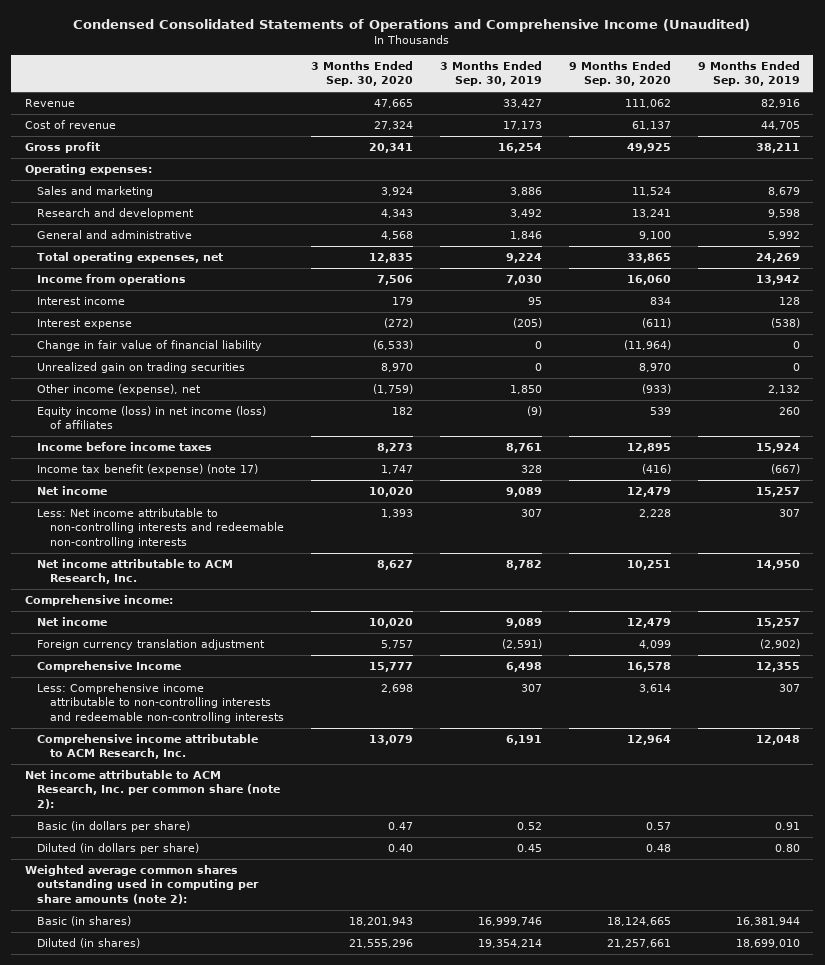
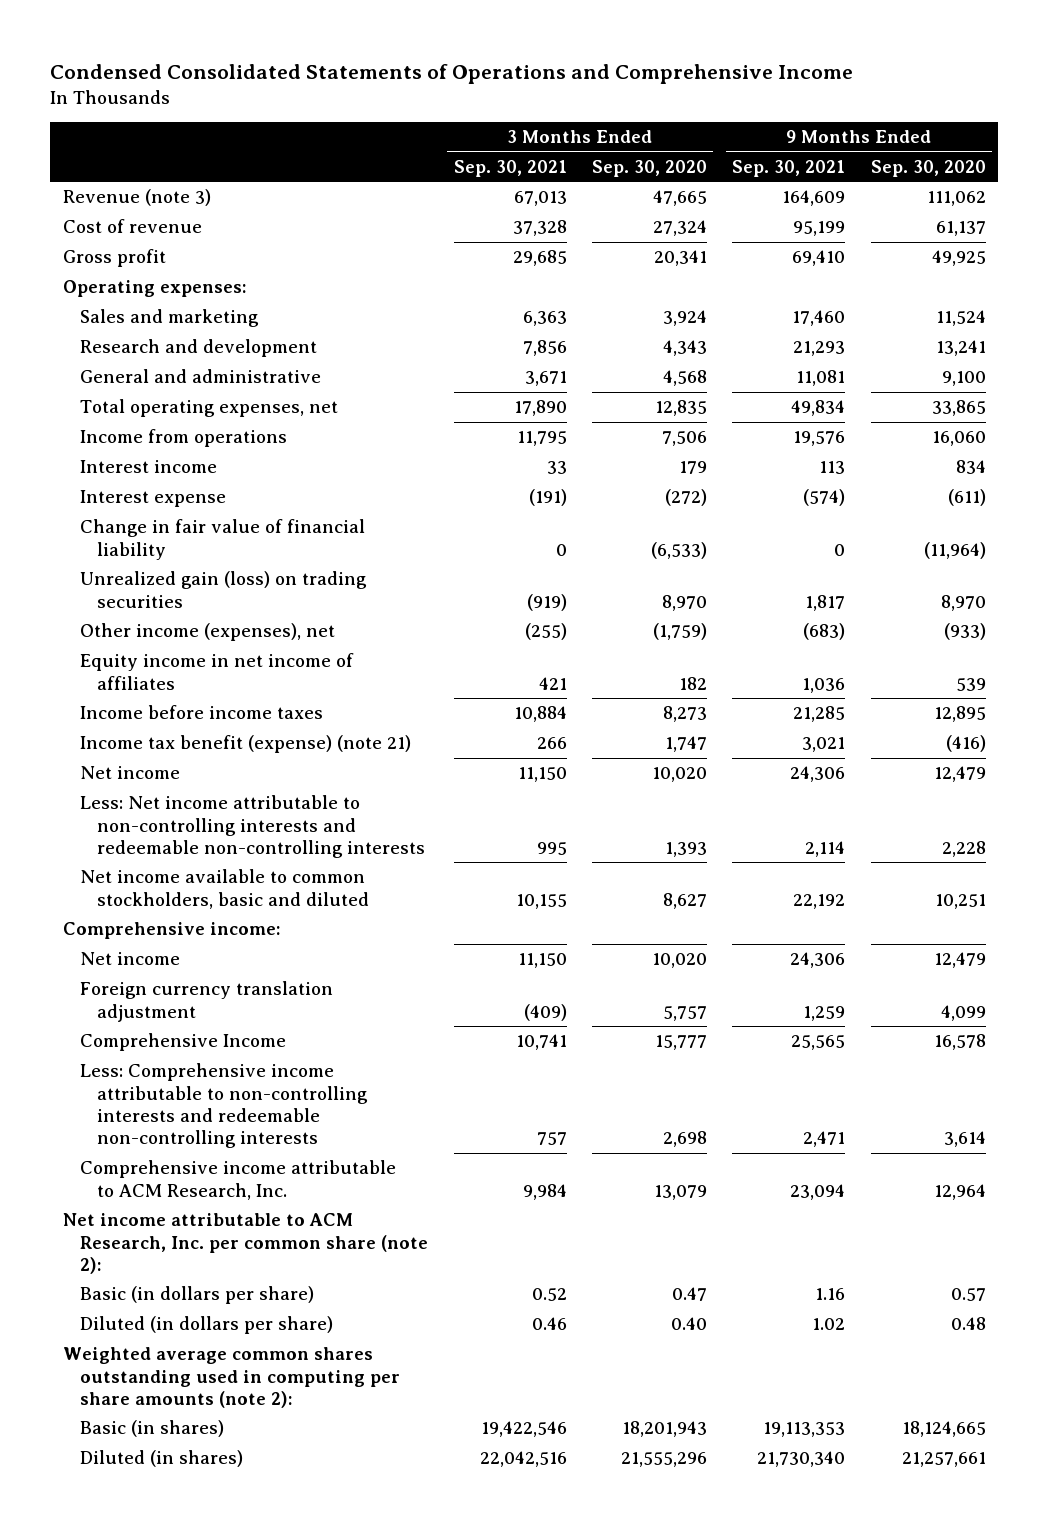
[73,18,751,32] Condensed Consolidated Statements of Operations and Comprehensive Income (Unaudited) -> [50,63,854,84] Condensed Consolidated Statements of Operations and Comprehensive Income
[439,60,542,87] 3 Months Ended Sep. 30, 2019 -> none
[697,60,800,87] 9 Months Ended Sep. 30, 2019 -> none
none -> [453,159,567,177] Sep. 30, 2021
none -> [732,159,846,177] Sep. 30, 2021
[24,98,75,107] Revenue -> [63,189,212,207] Revenue (note 3)
[37,361,246,373] Unrealized gain on trading securities -> [80,571,368,608] Unrealized gain (loss) on trading securities
[37,383,202,395] Other income (expense), net -> [80,623,336,642] Other income (expenses), net
[37,405,267,430] Equity income (loss) in net income (loss) of affiliates -> [80,653,355,690] Equity income in net income of affiliates
[37,463,259,475] Income tax benefit (expense) (note 17) -> [80,735,412,754] Income tax benefit (expense) (note 21)
[37,558,234,585] Net income attributable to ACM Research, Inc. -> [80,869,370,909] Net income available to common stockholders, basic and diluted

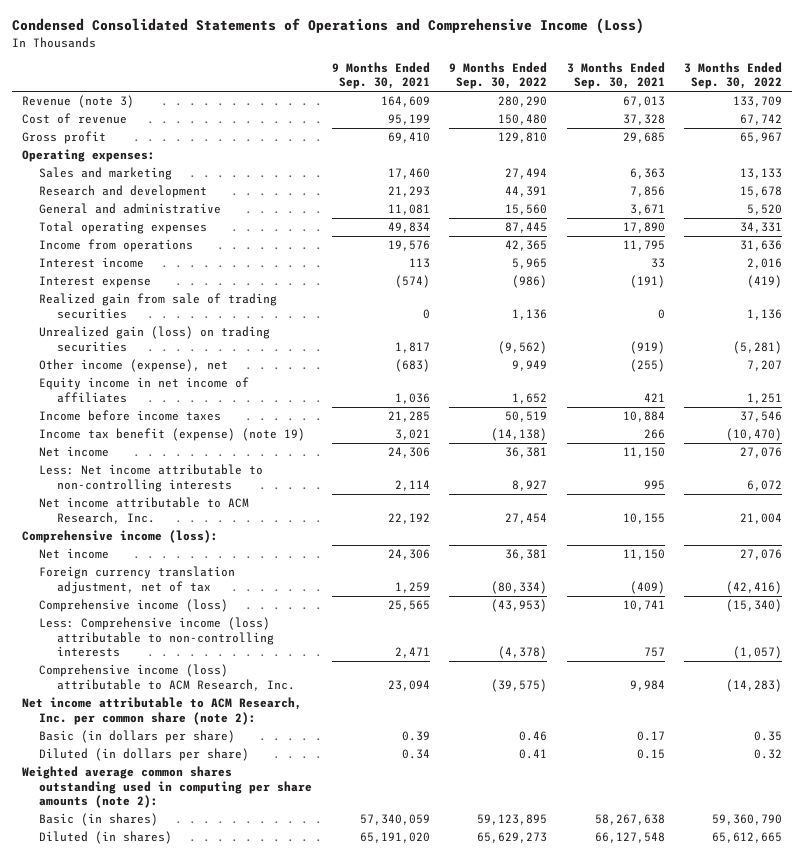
[50,63,854,84] Condensed Consolidated Statements of Operations and Comprehensive Income -> [11,18,644,35] Condensed Consolidated Statements of Operations and Comprehensive Income (Loss)
[591,159,707,177] Sep. 30, 2020 -> none
[870,159,986,177] Sep. 30, 2020 -> none
none -> [449,61,548,90] 9 Months Ended Sep. 30, 2022
none -> [684,61,783,90] 3 Months Ended Sep. 30, 2022
[80,399,339,418] Total operating expenses, net -> [39,221,208,235] Total operating expenses
[80,519,366,560] Change in fair value of financial liability -> none
none -> [39,293,278,319] Realized gain from sale of trading securities
[80,623,336,642] Other income (expenses), net -> [39,359,229,373] Other income (expense), net
[80,735,412,754] Income tax benefit (expense) (note 21) -> [39,428,306,442] Income tax benefit (expense) (note 19)
[80,795,426,858] Less: Net income attributable to non-controlling interests and redeemable non-controlling interests -> [39,464,264,492] Less: Net income attributable to non-controlling interests
[80,869,370,909] Net income available to common stockholders, basic and diluted -> [39,497,250,524] Net income attributable to ACM Research, Inc.
[63,922,282,940] Comprehensive income: -> [21,530,218,544] Comprehensive income (loss):
[80,981,334,1022] Foreign currency translation adjustment -> [39,566,236,594] Foreign currency translation adjustment, net of tax
[80,1033,287,1052] Comprehensive Income -> [39,599,229,613] Comprehensive income (loss)
[80,1063,369,1149] Less: Comprehensive income attributable to non-controlling interests and redeemable non-controlling interests -> [39,617,275,657] Less: Comprehensive income (loss) attributable to non-controlling interests
[80,1160,397,1200] Comprehensive income attributable to ACM Research, Inc. -> [39,664,296,691] Comprehensive income (loss) attributable to ACM Research, Inc.
[531,1288,567,1302] 0.52 -> [636,731,665,742] 0.17
[815,1288,846,1301] 1.16 -> [401,731,430,742] 0.39
[531,1317,567,1331] 0.46 -> [636,749,665,760] 0.15
[812,1318,846,1331] 1.02 -> [401,749,430,760] 0.34
[480,1421,567,1438] 19,422,546 -> [594,814,665,826] 58,267,638
[763,1422,846,1438] 19,113,353 -> [359,814,430,826] 57,340,059
[479,1451,567,1468] 22,042,516 -> [594,832,665,844] 66,127,548
[757,1451,846,1468] 21,730,340 -> [359,832,430,844] 65,191,020

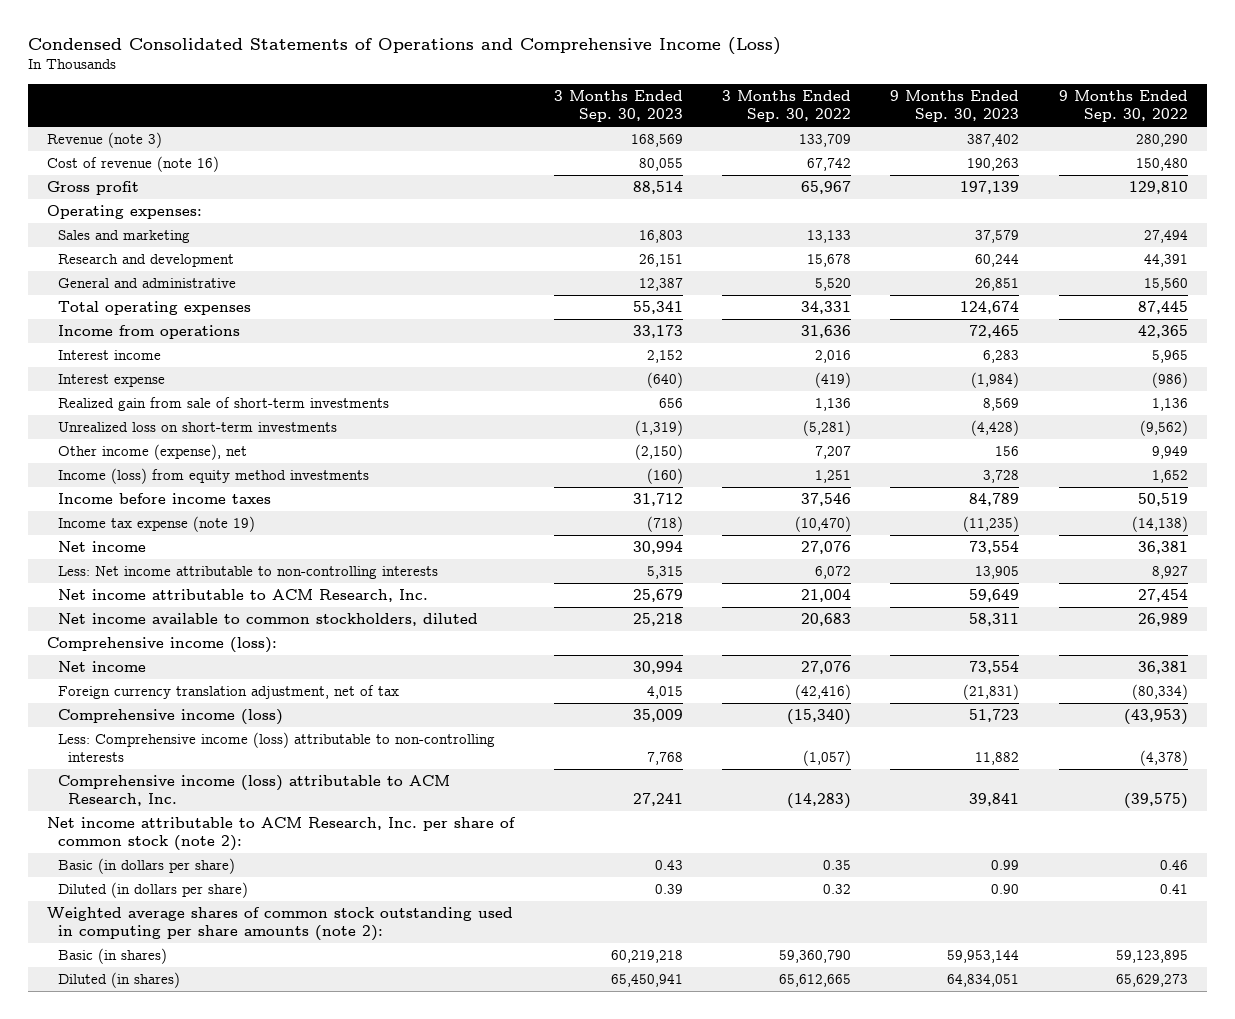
[331,61,430,90] 9 Months Ended Sep. 30, 2021 -> none
[566,61,665,90] 3 Months Ended Sep. 30, 2021 -> none
none -> [553,89,683,123] 3 Months Ended Sep. 30, 2023
none -> [890,89,1020,123] 9 Months Ended Sep. 30, 2023
[21,113,127,125] Cost of revenue -> [47,155,220,172] Cost of revenue (note 16)
[39,293,278,319] Realized gain from sale of trading securities -> [57,396,389,411] Realized gain from sale of short-term investments
[39,326,271,352] Unrealized gain (loss) on trading securities -> [57,421,337,432] Unrealized loss on short-term investments
[39,377,250,403] Equity income in net income of affiliates -> [57,467,369,484] Income (loss) from equity method investments
[39,428,306,442] Income tax benefit (expense) (note 19) -> [57,515,255,532] Income tax expense (note 19)
none -> [57,612,478,626] Net income available to common stockholders, diluted
[21,697,302,725] Net income attributable to ACM Research, Inc. per common share (note 2): -> [47,816,517,852] Net income attributable to ACM Research, Inc. per share of common stock (note 2):
[21,766,313,808] Weighted average common shares outstanding used in computing per share amounts (note 2): -> [47,906,514,942] Weighted average shares of common stock outstanding used in computing per share amounts (note 2):

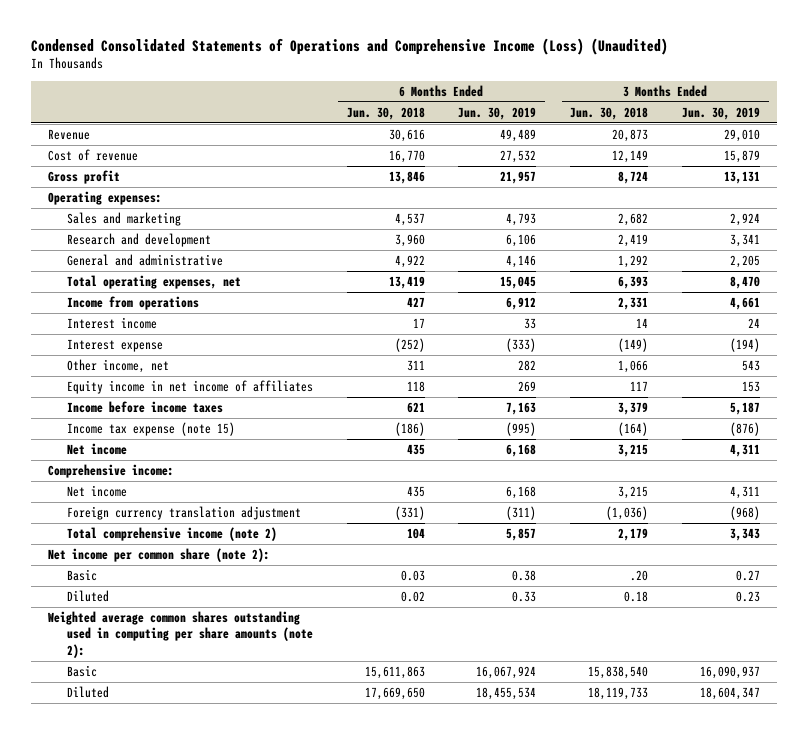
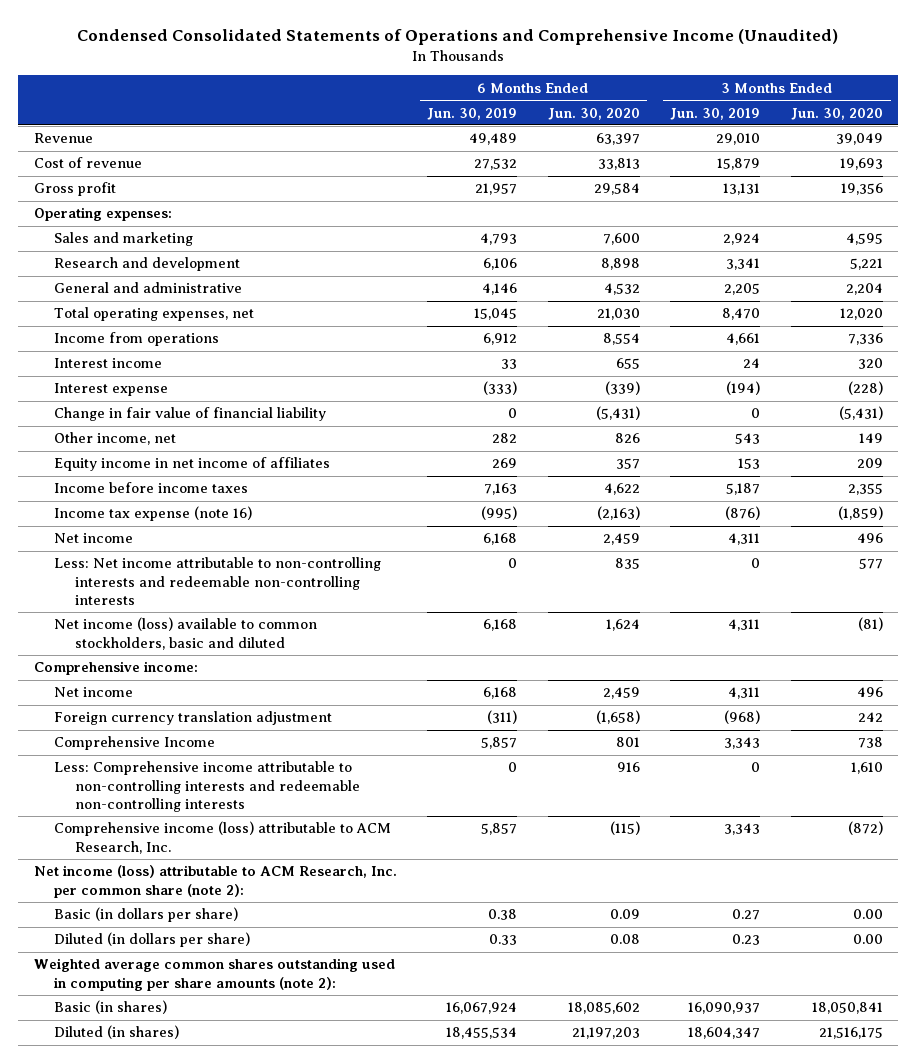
[31,38,669,56] Condensed Consolidated Statements of Operations and Comprehensive Income (Loss) (Unaudited) -> [77,28,839,45] Condensed Consolidated Statements of Operations and Comprehensive Income (Unaudited)
[346,106,425,120] Jun. 30, 2018 -> none
[570,106,649,120] Jun. 30, 2018 -> none
none -> [547,107,640,120] Jun. 30, 2020
none -> [790,107,883,120] Jun. 30, 2020
none -> [54,407,327,422] Change in fair value of financial liability
[66,421,235,436] Income tax expense (note 15) -> [54,506,253,522] Income tax expense (note 16)
none -> [54,557,382,605] Less: Net income attributable to non-controlling interests and redeemable non-controlling interests
none -> [54,617,318,650] Net income (loss) available to common stockholders, basic and diluted
none -> [54,736,216,751] Comprehensive Income
none -> [54,761,360,812] Less: Comprehensive income attributable to non-controlling interests and redeemable non-controlling interests
[66,526,277,541] Total comprehensive income (note 2) -> [54,821,392,854] Comprehensive income (loss) attributable to ACM Research, Inc.
[48,547,271,562] Net income per common share (note 2): -> [33,865,397,898] Net income (loss) attributable to ACM Research, Inc. per common share (note 2):
[66,568,97,581] Basic -> [54,907,239,923] Basic (in dollars per share)
[66,589,109,602] Diluted -> [54,932,251,948] Diluted (in dollars per share)
[66,664,97,677] Basic -> [54,1000,168,1015] Basic (in shares)
[66,685,109,698] Diluted -> [54,1025,180,1040] Diluted (in shares)

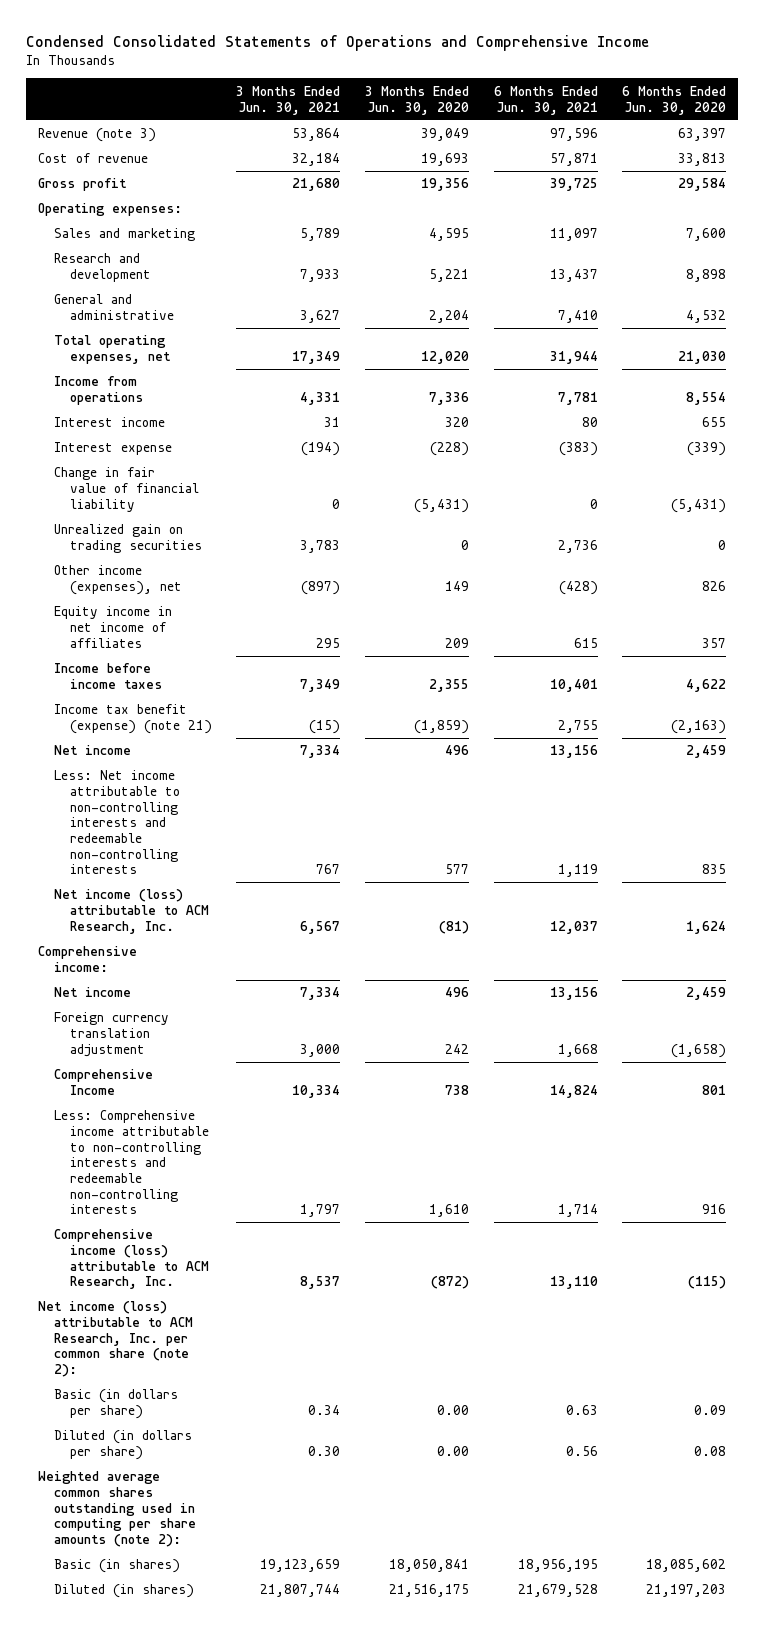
[77,28,839,45] Condensed Consolidated Statements of Operations and Comprehensive Income (Unaudited) -> [25,34,649,51] Condensed Consolidated Statements of Operations and Comprehensive Income
[427,107,518,120] Jun. 30, 2019 -> none
[670,107,761,120] Jun. 30, 2019 -> none
none -> [236,85,341,115] 3 Months Ended Jun. 30, 2021
none -> [493,85,598,115] 6 Months Ended Jun. 30, 2021
[33,133,93,144] Revenue -> [37,128,156,143] Revenue (note 3)
none -> [53,524,202,554] Unrealized gain on trading securities
[54,432,177,446] Other income, net -> [53,565,182,596] Other income (expenses), net
[54,506,253,522] Income tax expense (note 16) -> [53,704,212,735] Income tax benefit (expense) (note 21)
[54,617,318,650] Net income (loss) available to common stockholders, basic and diluted -> [53,889,209,934] Net income (loss) attributable to ACM Research, Inc.

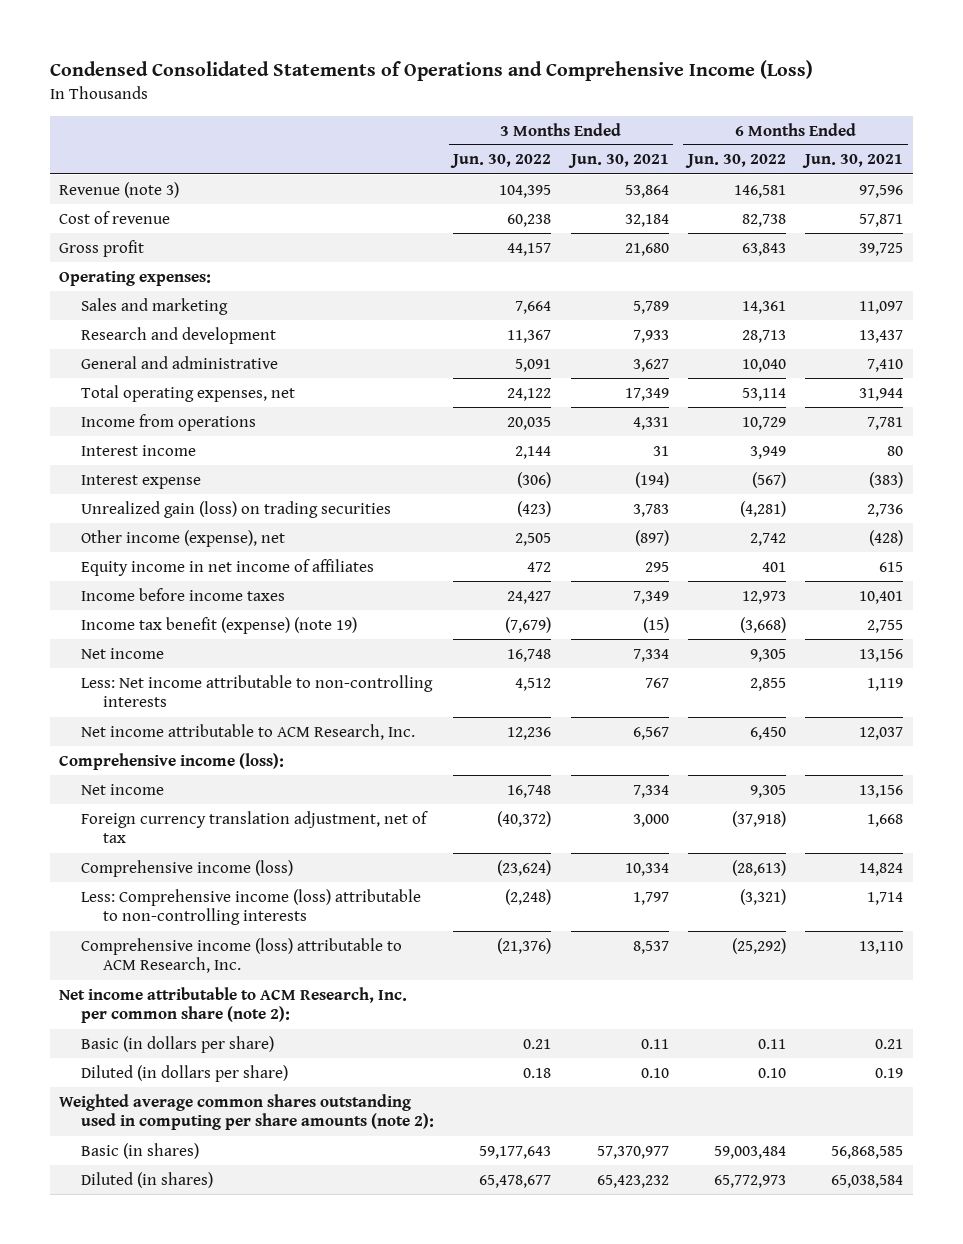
[25,34,649,51] Condensed Consolidated Statements of Operations and Comprehensive Income -> [49,60,813,82] Condensed Consolidated Statements of Operations and Comprehensive Income (Loss)
[364,85,469,115] 3 Months Ended Jun. 30, 2020 -> none
[622,85,727,115] 6 Months Ended Jun. 30, 2020 -> none
none -> [450,154,552,169] Jun. 30, 2022
none -> [684,154,786,169] Jun. 30, 2022
[53,467,199,512] Change in fair value of financial liability -> none
[53,524,202,554] Unrealized gain on trading securities -> [81,500,392,518] Unrealized gain (loss) on trading securities
[53,565,182,596] Other income (expenses), net -> [81,529,286,547] Other income (expense), net
[53,704,212,735] Income tax benefit (expense) (note 21) -> [81,616,358,634] Income tax benefit (expense) (note 19)
[53,770,180,875] Less: Net income attributable to non-controlling interests and redeemable non-controlling interests -> [81,674,434,708] Less: Net income attributable to non-controlling interests
[53,889,209,934] Net income (loss) attributable to ACM Research, Inc. -> [81,723,416,740] Net income attributable to ACM Research, Inc.
[37,946,137,973] Comprehensive income: -> [59,752,285,770] Comprehensive income (loss):
[53,1012,169,1057] Foreign currency translation adjustment -> [81,810,429,844] Foreign currency translation adjustment, net of tax
[53,1069,153,1096] Comprehensive Income -> [81,859,294,877] Comprehensive income (loss)
[53,1110,209,1215] Less: Comprehensive income attributable to non-controlling interests and redeemable non-controlling interests -> [81,888,422,926] Less: Comprehensive income (loss) attributable to non-controlling interests
[37,1301,193,1378] Net income (loss) attributable to ACM Research, Inc. per common share (note 2): -> [59,986,408,1024] Net income attributable to ACM Research, Inc. per common share (note 2):
[308,1405,341,1416] 0.34 -> [640,1038,669,1049] 0.11
[565,1405,598,1416] 0.63 -> [875,1038,904,1049] 0.21
[308,1446,341,1457] 0.30 -> [640,1067,669,1078] 0.10
[565,1446,598,1457] 0.56 -> [875,1067,904,1078] 0.19
[260,1559,341,1573] 19,123,659 -> [596,1145,669,1159] 57,370,977
[517,1559,598,1573] 18,956,195 -> [831,1145,904,1159] 56,868,585
[260,1584,341,1598] 21,807,744 -> [596,1174,669,1188] 65,423,232
[517,1584,598,1598] 21,679,528 -> [831,1174,904,1188] 65,038,584

